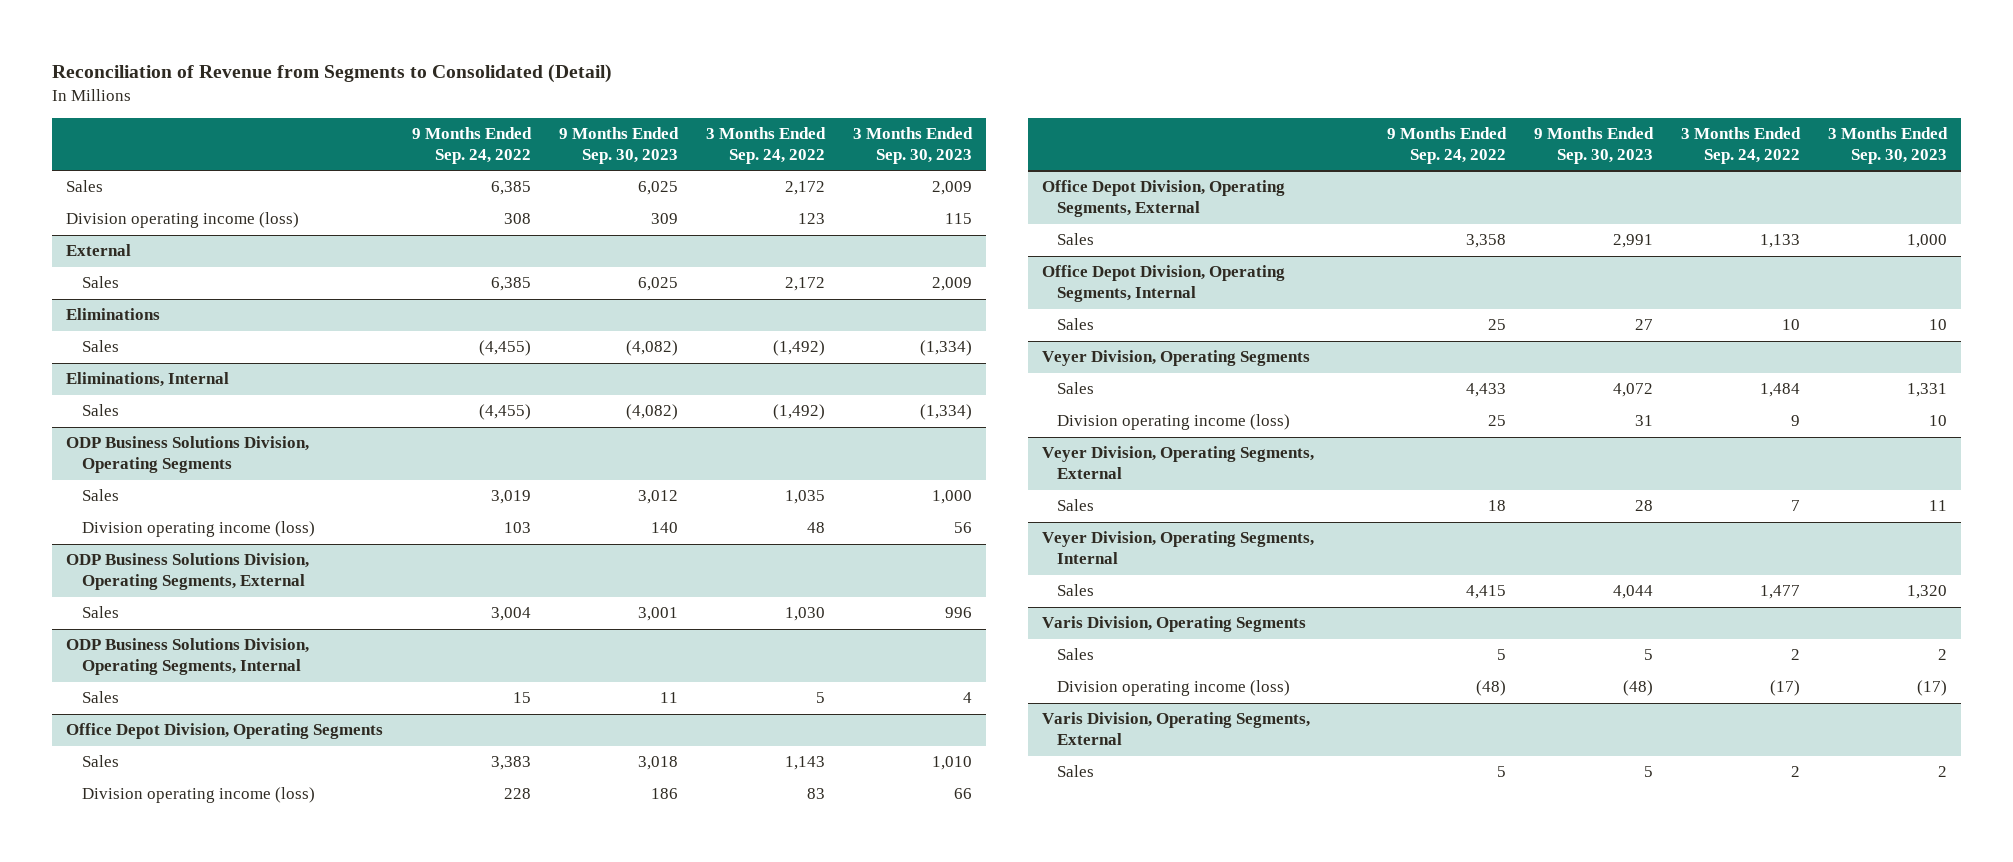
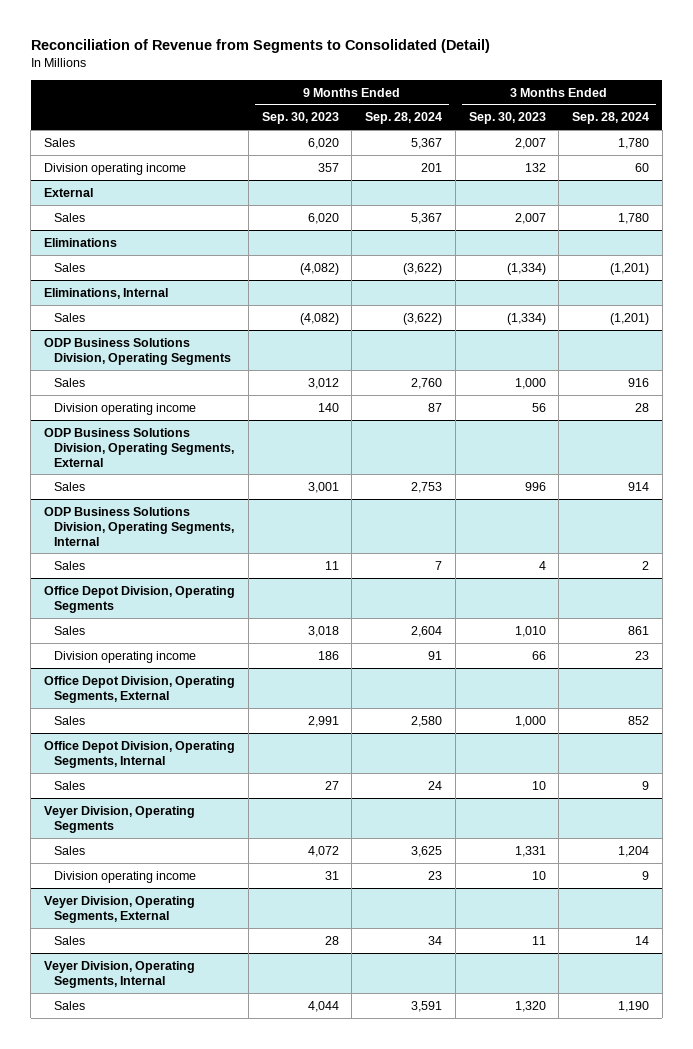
[411,127,532,165] 9 Months Ended Sep. 24, 2022 -> none
[705,127,826,165] 3 Months Ended Sep. 24, 2022 -> none
none -> [365,112,443,125] Sep. 28, 2024
none -> [572,112,650,125] Sep. 28, 2024
[637,181,678,196] 6,025 -> [307,137,339,149] 6,020
[931,181,972,196] 2,009 -> [514,137,546,149] 2,007
[66,212,300,229] Division operating income (loss) -> [44,162,187,175] Division operating income
[650,213,678,225] 309 -> [317,162,339,172] 357
[944,213,972,225] 115 -> [524,162,546,172] 132
[637,277,678,292] 6,025 -> [307,212,339,224] 6,020
[931,277,972,292] 2,009 -> [514,212,546,224] 2,007
[81,521,315,538] Division operating income (loss) -> [53,402,196,415] Division operating income
[81,787,315,804] Division operating income (loss) -> [53,650,196,663] Division operating income
[1056,414,1290,431] Division operating income (loss) -> [53,870,196,883] Division operating income
[1041,616,1306,633] Varis Division, Operating Segments -> none
[1056,648,1094,661] Sales -> none
[1056,680,1290,697] Division operating income (loss) -> none
[1041,712,1310,746] Varis Division, Operating Segments, External -> none
[1056,765,1094,778] Sales -> none

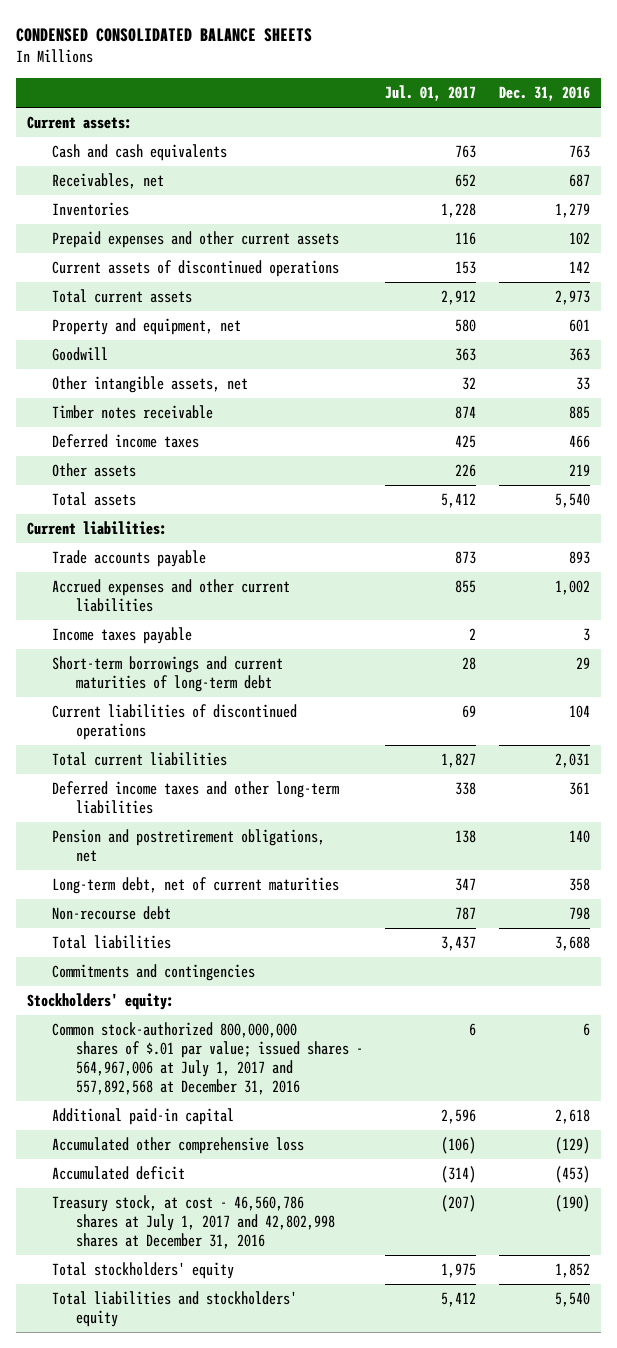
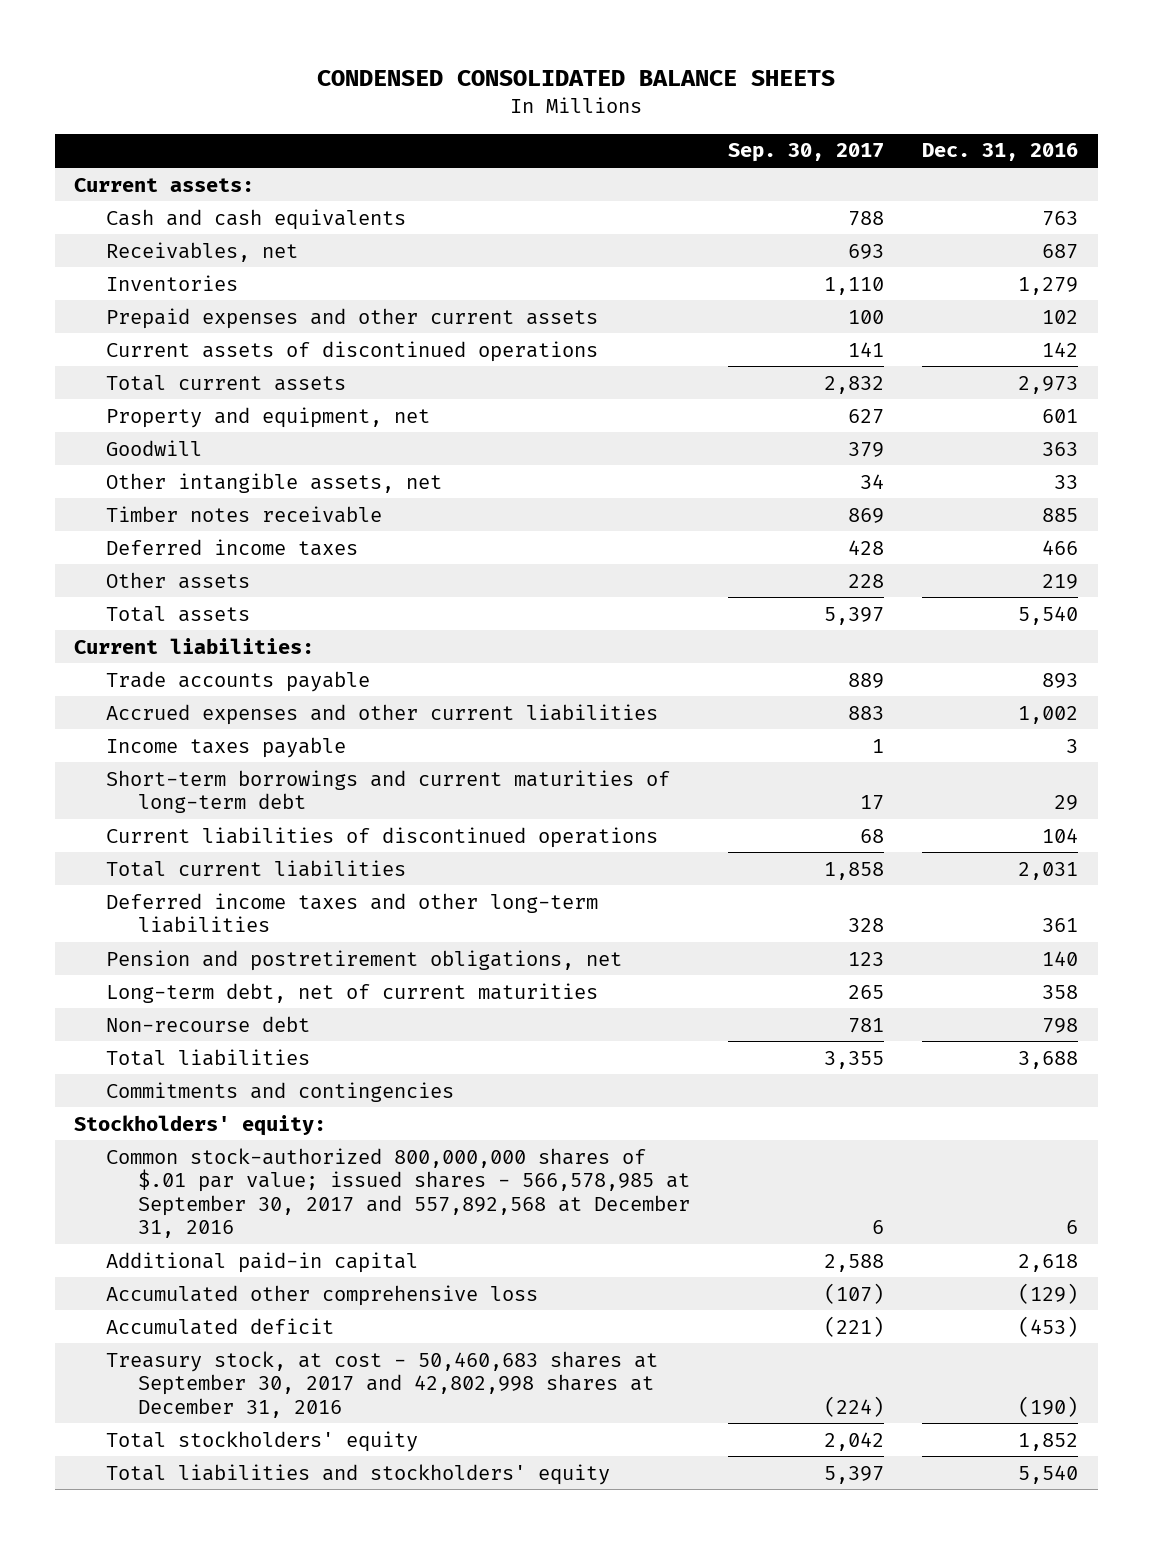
[385,85,477,102] Jul. 01, 2017 -> none
none -> [728,143,885,163] Sep. 30, 2017
[51,1022,363,1096] Common stock-authorized 800,000,000 shares of $.01 par value; issued shares - 564,967,006 at July 1, 2017 and 557,892,568 at December 31, 2016 -> [105,1147,690,1239] Common stock-authorized 800,000,000 shares of $.01 par value; issued shares - 566,578,985 at September 30, 2017 and 557,892,568 at December 31, 2016
[51,1195,335,1250] Treasury stock, at cost - 46,560,786 shares at July 1, 2017 and 42,802,998 shares at December 31, 2016 -> [105,1350,658,1418] Treasury stock, at cost - 50,460,683 shares at September 30, 2017 and 42,802,998 shares at December 31, 2016

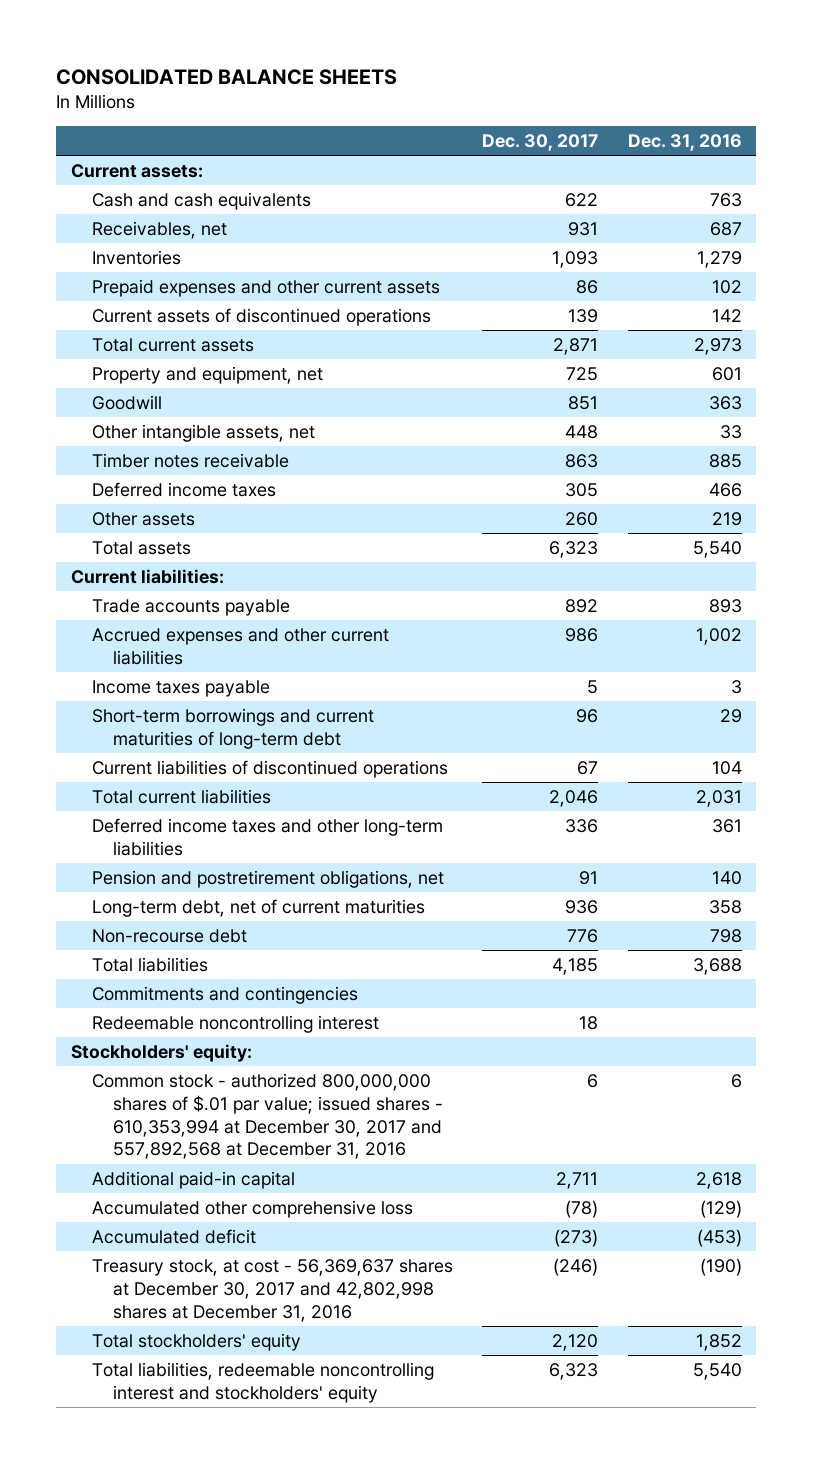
[317,70,836,87] CONDENSED CONSOLIDATED BALANCE SHEETS -> [56,69,398,86] CONSOLIDATED BALANCE SHEETS
[728,143,885,163] Sep. 30, 2017 -> none
none -> [482,133,599,151] Dec. 30, 2017
none -> [91,1014,379,1033] Redeemable noncontrolling interest
[105,1147,690,1239] Common stock-authorized 800,000,000 shares of $.01 par value; issued shares - 566,578,985 at September 30, 2017 and 557,892,568 at December 31, 2016 -> [91,1072,443,1160] Common stock - authorized 800,000,000 shares of $.01 par value; issued shares - 610,353,994 at December 30, 2017 and 557,892,568 at December 31, 2016
[105,1350,658,1418] Treasury stock, at cost - 50,460,683 shares at September 30, 2017 and 42,802,998 shares at December 31, 2016 -> [91,1258,453,1322] Treasury stock, at cost - 56,369,637 shares at December 30, 2017 and 42,802,998 shares at December 31, 2016
[105,1463,610,1485] Total liabilities and stockholders' equity -> [91,1361,434,1403] Total liabilities, redeemable noncontrolling interest and stockholders' equity

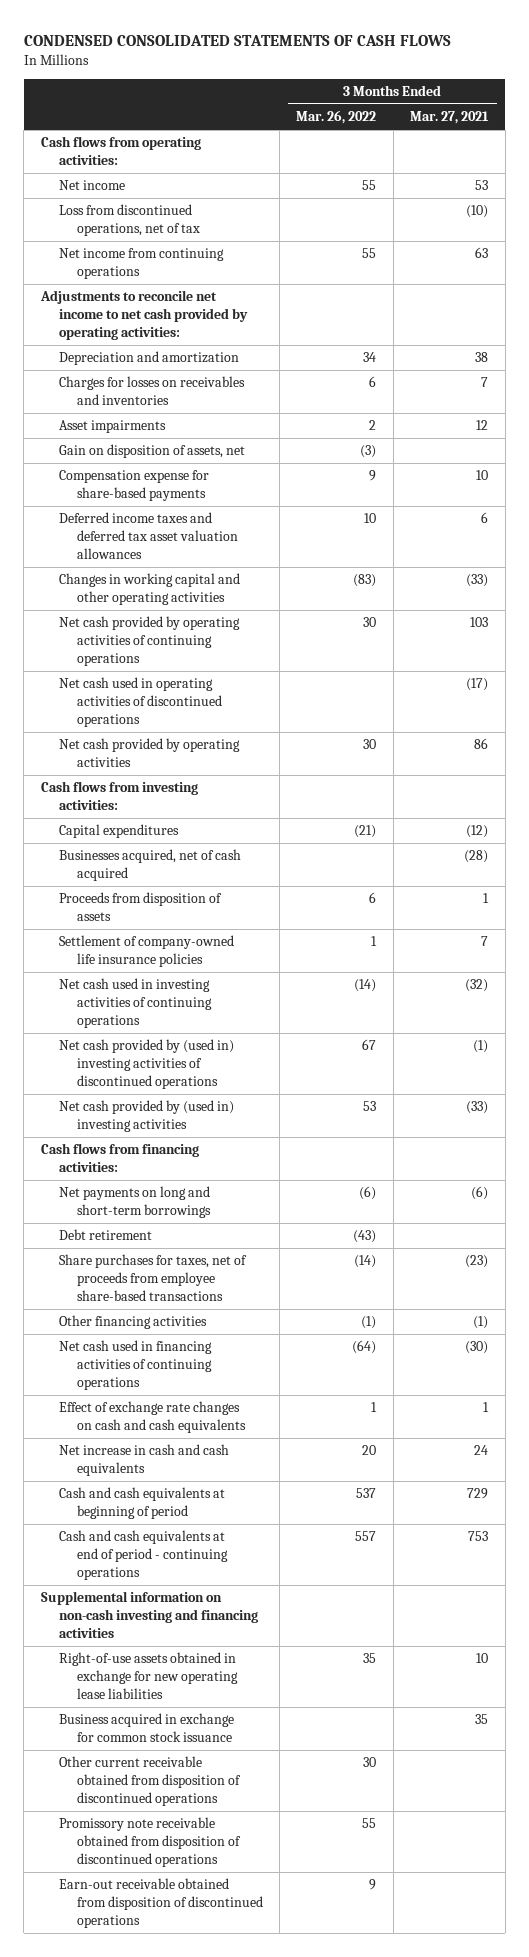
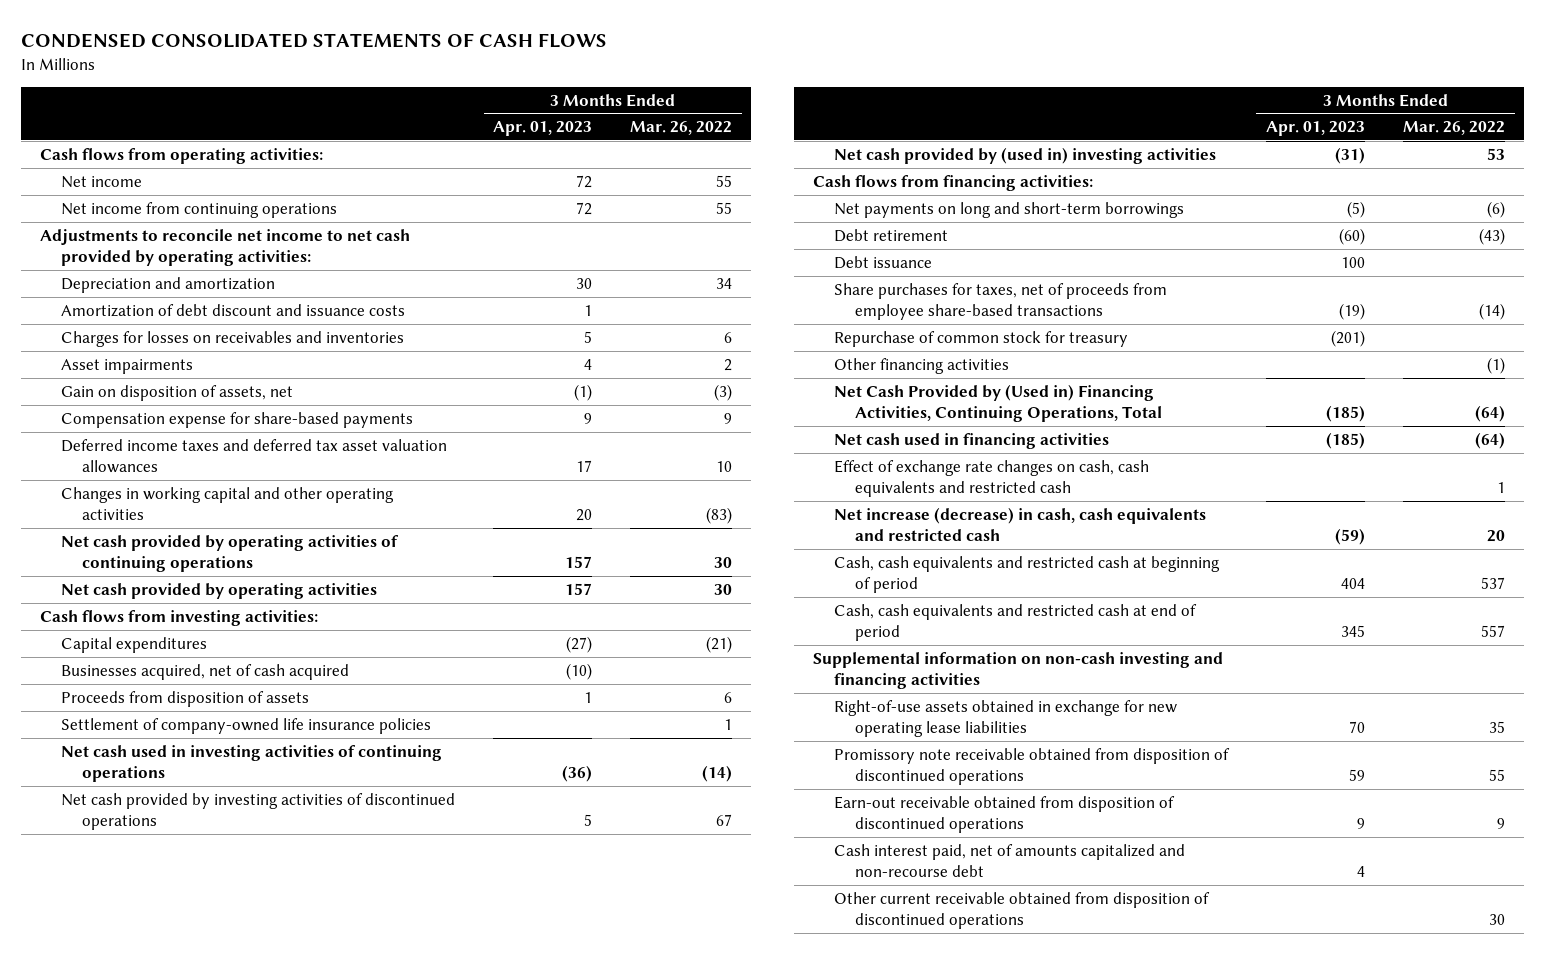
[410,111,490,125] Mar. 27, 2021 -> none
none -> [493,121,593,137] Apr. 01, 2023
[58,204,200,237] Loss from discontinued operations, net of tax -> none
none -> [60,303,405,317] Amortization of debt discount and issuance costs
[58,677,222,728] Net cash used in operating activities of discontinued operations -> none
[58,1039,234,1090] Net cash provided by (used in) investing activities of discontinued operations -> [60,792,455,830] Net cash provided by investing activities of discontinued operations
none -> [833,255,932,269] Debt issuance
none -> [833,330,1128,347] Repurchase of common stock for treasury
none -> [833,383,1162,422] Net Cash Provided by (Used in) Financing Activities, Continuing Operations, Total
[58,1340,212,1391] Net cash used in financing activities of continuing operations -> [833,432,1109,449] Net cash used in financing activities
[58,1401,246,1434] Effect of exchange rate changes on cash and cash equivalents -> [833,459,1149,497] Effect of exchange rate changes on cash, cash equivalents and restricted cash
[58,1444,229,1477] Net increase in cash and cash equivalents -> [833,506,1206,541] Net increase (decrease) in cash, cash equivalents and restricted cash
[58,1487,225,1520] Cash and cash equivalents at beginning of period -> [833,555,1220,593] Cash, cash equivalents and restricted cash at beginning of period
[58,1530,228,1581] Cash and cash equivalents at end of period - continuing operations -> [833,603,1197,641] Cash, cash equivalents and restricted cash at end of period
[58,1713,234,1743] Business acquired in exchange for common stock issuance -> none
none -> [833,843,1185,877] Cash interest paid, net of amounts capitalized and non-recourse debt
[58,1756,241,1807] Other current receivable obtained from disposition of discontinued operations -> [833,891,1210,929] Other current receivable obtained from disposition of discontinued operations

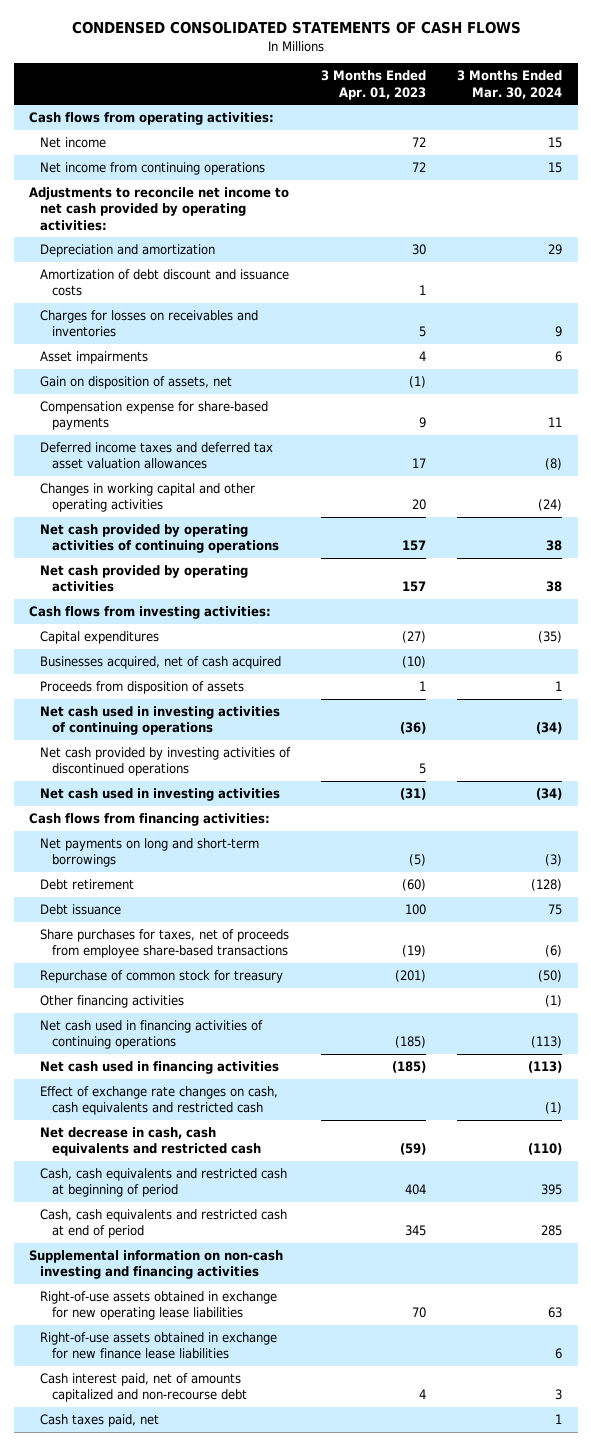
[630,121,733,136] Mar. 26, 2022 -> none
none -> [457,70,563,99] 3 Months Ended Mar. 30, 2024
[60,717,431,734] Settlement of company-owned life insurance policies -> none
[833,146,1216,164] Net cash provided by (used in) investing activities -> [40,787,281,801] Net cash used in investing activities
[833,383,1162,422] Net Cash Provided by (Used in) Financing Activities, Continuing Operations, Total -> [40,1019,264,1050] Net cash used in financing activities of continuing operations
[833,506,1206,541] Net increase (decrease) in cash, cash equivalents and restricted cash -> [40,1126,261,1157] Net decrease in cash, cash equivalents and restricted cash
[833,747,1230,785] Promissory note receivable obtained from disposition of discontinued operations -> none
[833,795,1175,833] Earn-out receivable obtained from disposition of discontinued operations -> none
none -> [40,1331,278,1360] Right-of-use assets obtained in exchange for new finance lease liabilities
[833,891,1210,929] Other current receivable obtained from disposition of discontinued operations -> none
none -> [40,1413,160,1427] Cash taxes paid, net

